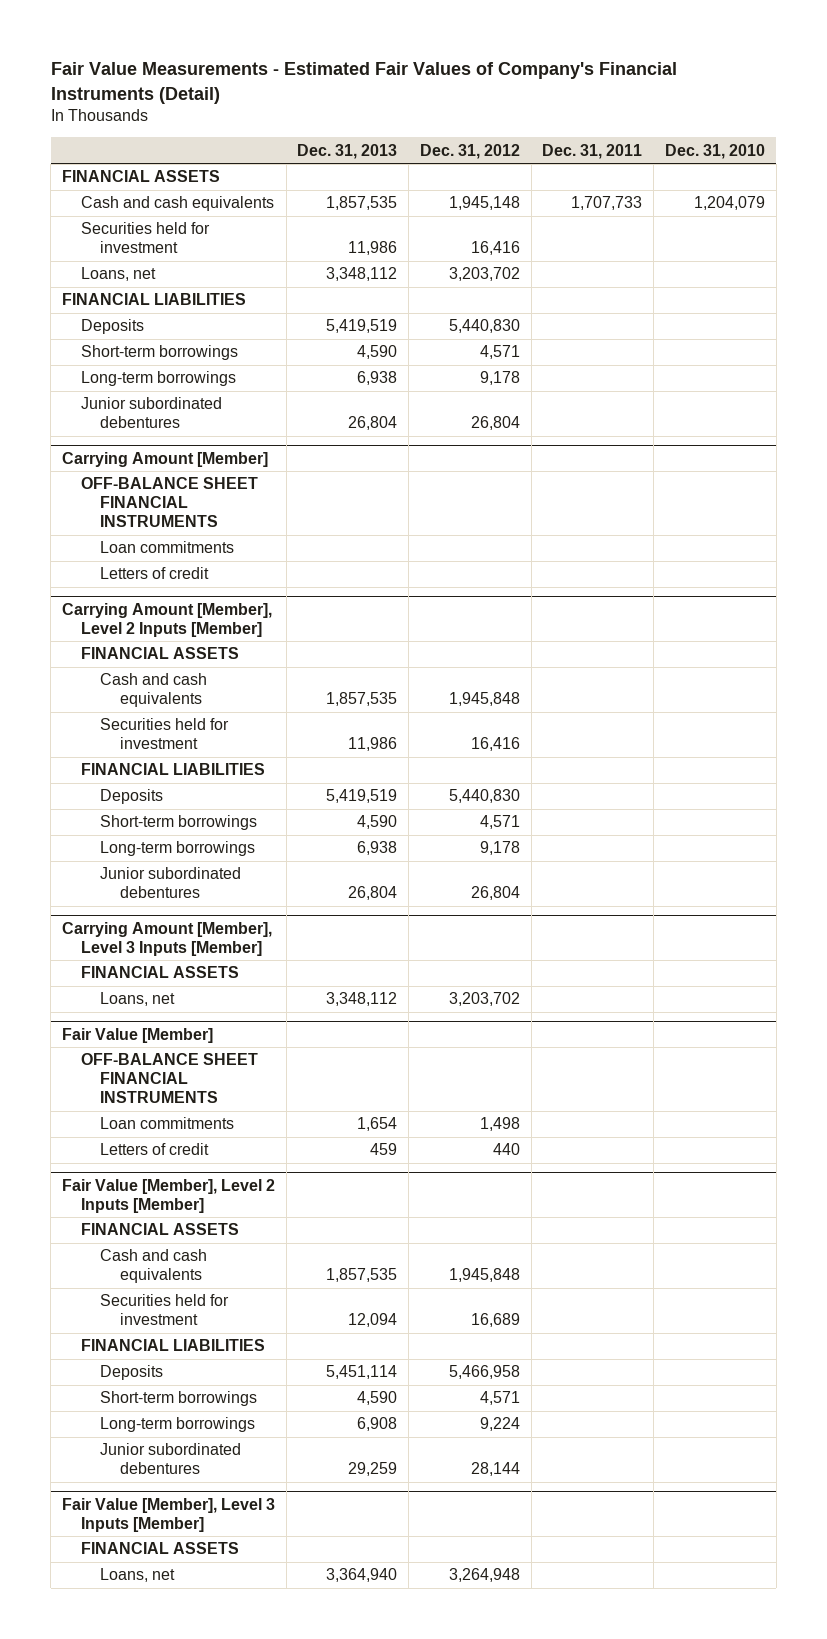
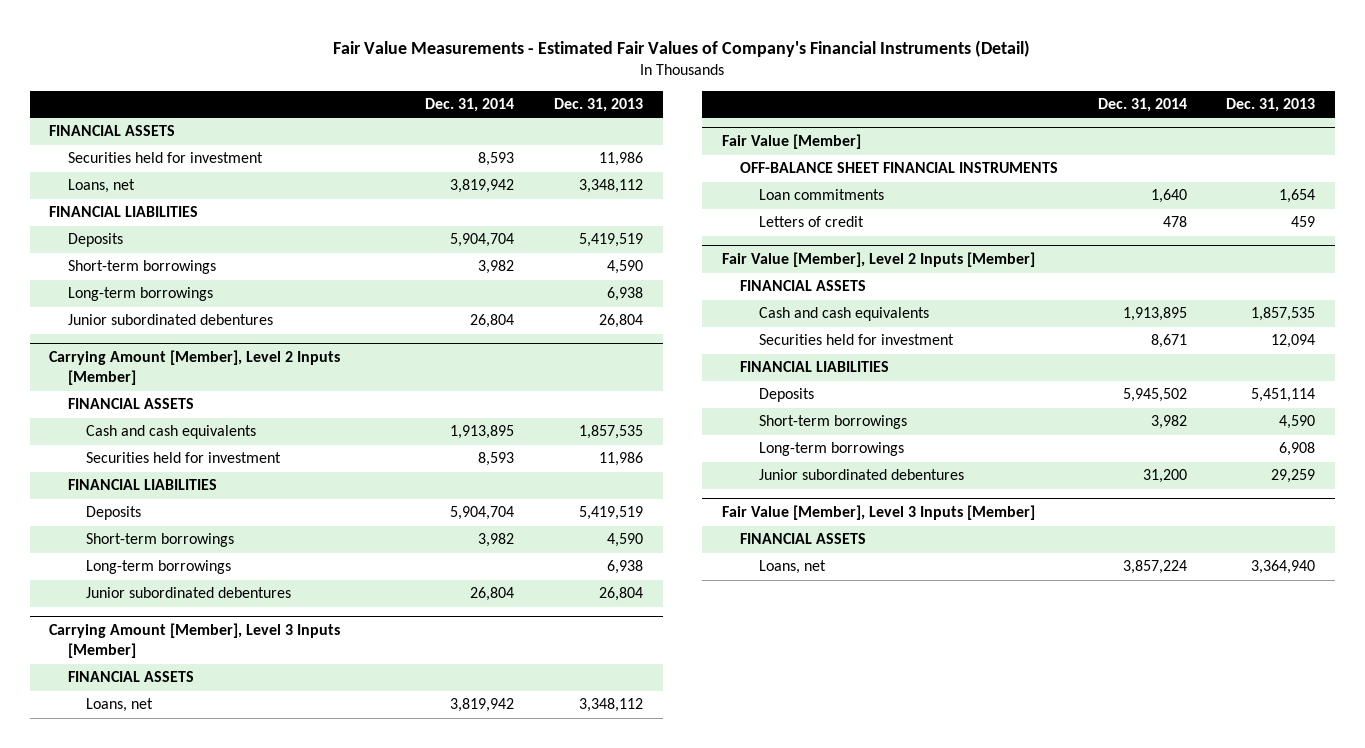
[419,143,520,159] Dec. 31, 2012 -> none
[542,143,643,159] Dec. 31, 2011 -> none
[664,143,765,159] Dec. 31, 2010 -> none
none -> [425,98,515,113] Dec. 31, 2014
[81,196,275,212] Cash and cash equivalents -> none
[61,451,268,467] Carrying Amount [Member] -> none
[81,477,259,527] OFF-BALANCE SHEET FINANCIAL INSTRUMENTS -> none
[100,541,235,554] Loan commitments -> none
[100,567,210,580] Letters of credit -> none

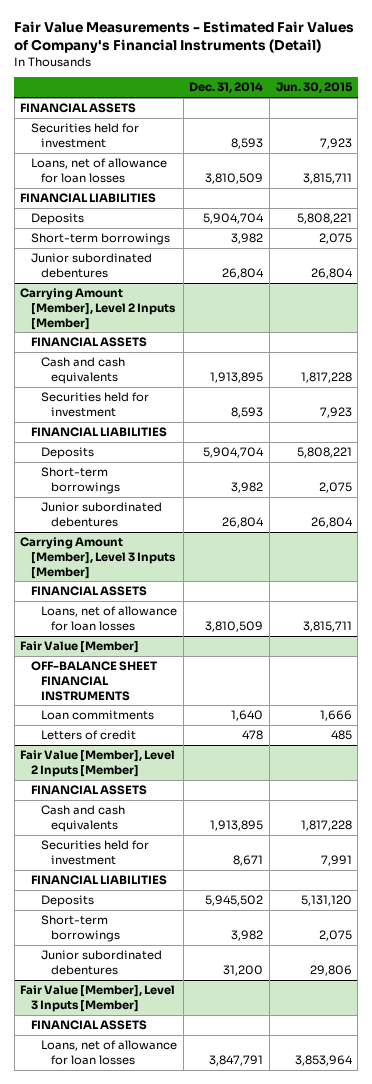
[553,98,643,113] Dec. 31, 2013 -> none
none -> [275,82,353,94] Jun. 30, 2015
[67,179,135,194] Loans, net -> [30,158,167,183] Loans, net of allowance for loan losses
[450,179,515,194] 3,819,942 -> [205,172,264,184] 3,810,509
[67,287,213,302] Long-term borrowings -> none
[86,560,232,575] Long-term borrowings -> none
[86,698,154,713] Loans, net -> [40,606,177,631] Loans, net of allowance for loan losses
[450,698,515,713] 3,819,942 -> [205,620,264,632] 3,810,509
[758,442,904,457] Long-term borrowings -> none
[758,560,826,575] Loans, net -> [40,1040,177,1065] Loans, net of allowance for loan losses
[1122,560,1187,575] 3,857,224 -> [209,1054,264,1066] 3,847,791

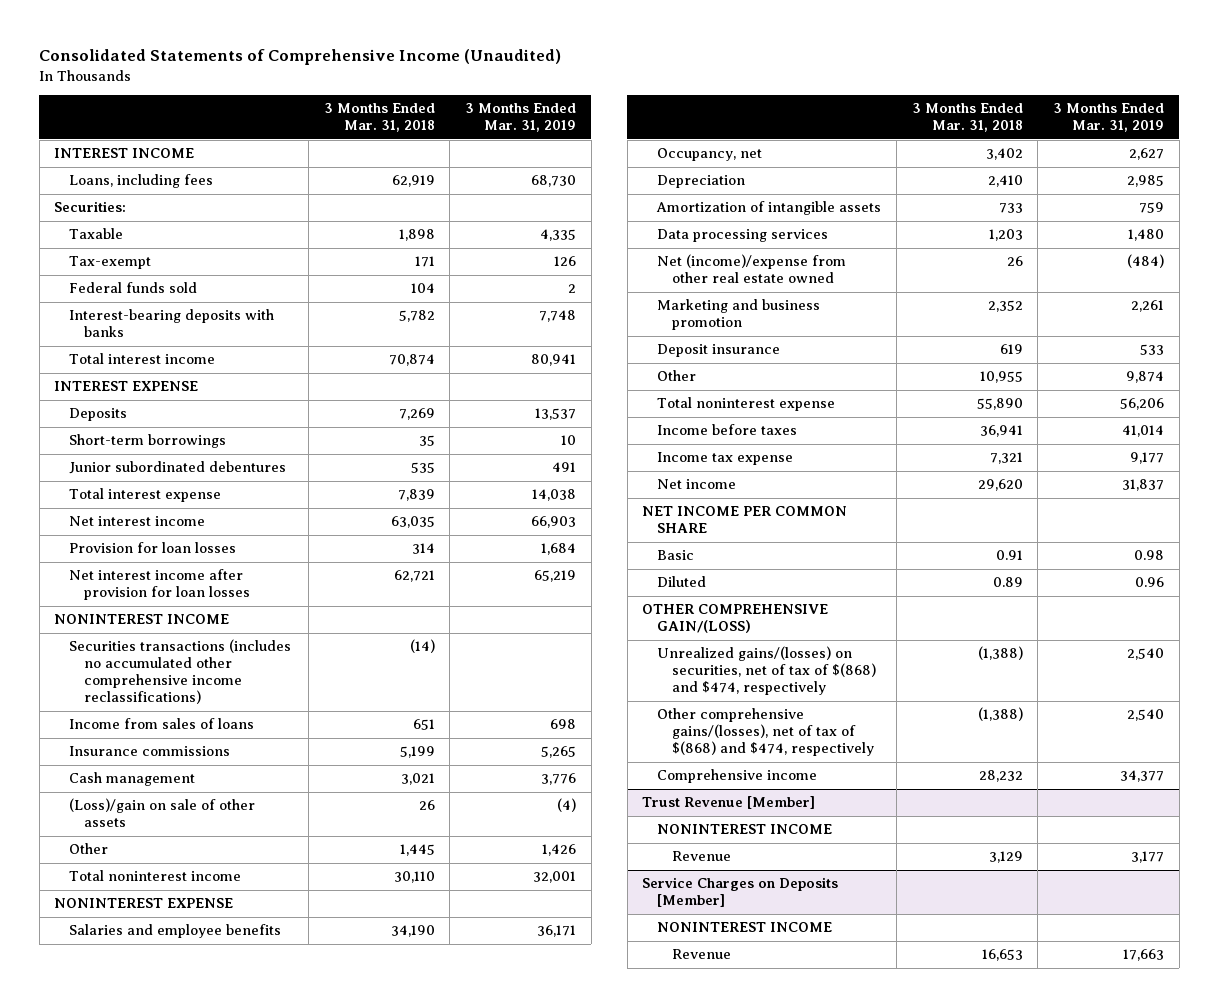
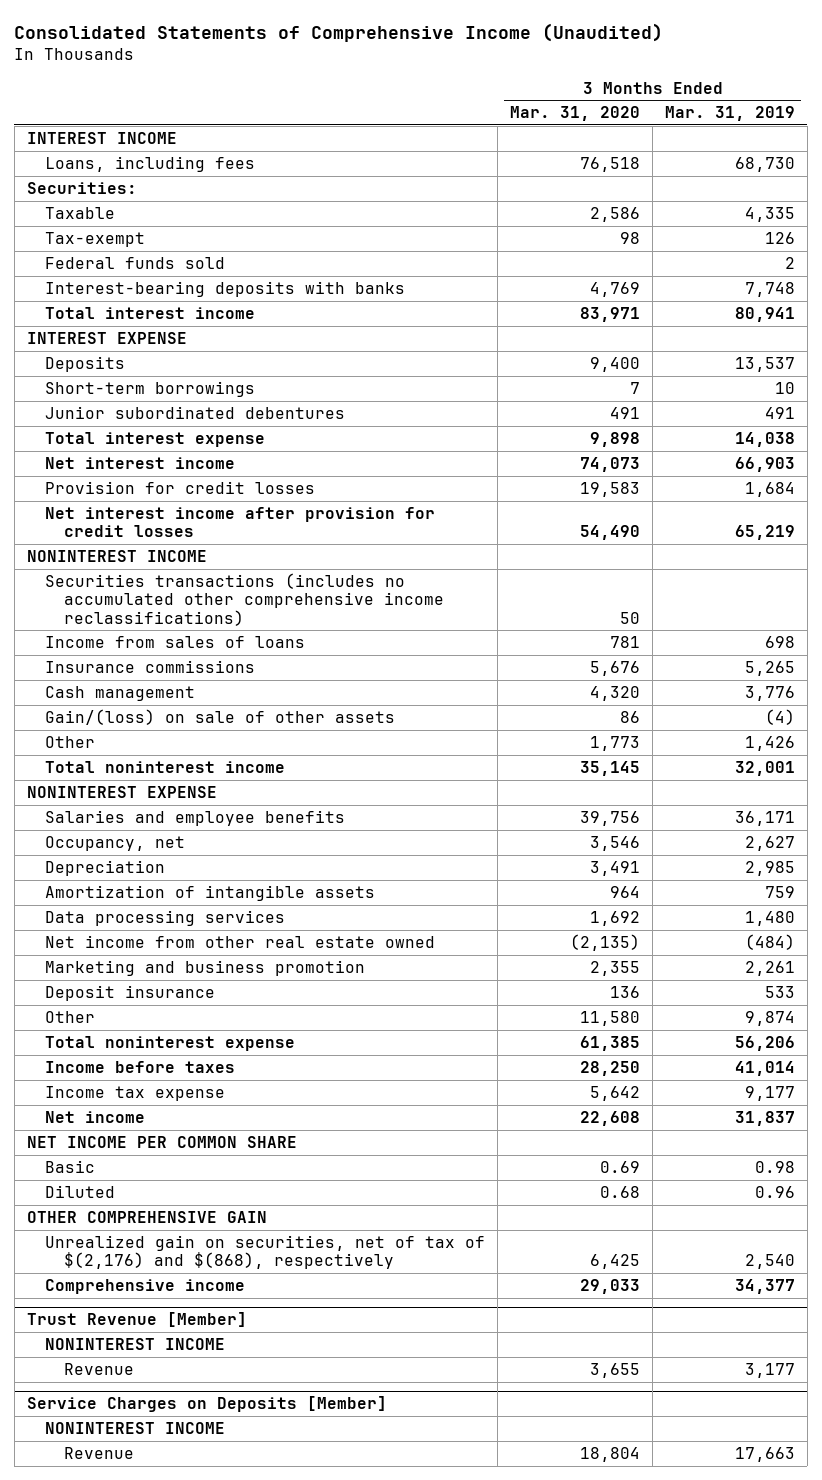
[323,103,435,133] 3 Months Ended Mar. 31, 2018 -> none
none -> [510,106,641,122] Mar. 31, 2020
[69,542,237,554] Provision for loan losses -> [45,481,316,495] Provision for credit losses
[69,569,250,601] Net interest income after provision for loan losses -> [45,507,436,538] Net interest income after provision for credit losses
[69,798,256,828] (Loss)/gain on sale of other assets -> [45,709,396,726] Gain/(loss) on sale of other assets
[657,254,847,284] Net (income)/expense from other real estate owned -> [45,935,436,949] Net income from other real estate owned
[657,708,874,757] Other comprehensive gains/(losses), net of tax of $(868) and $474, respectively -> none
[642,604,829,634] OTHER COMPREHENSIVE GAIN/(LOSS) -> [26,1211,267,1224] OTHER COMPREHENSIVE GAIN
[657,646,876,696] Unrealized gains/(losses) on securities, net of tax of $(868) and $474, respectively -> [45,1235,486,1270] Unrealized gain on securities, net of tax of $(2,176) and $(868), respectively

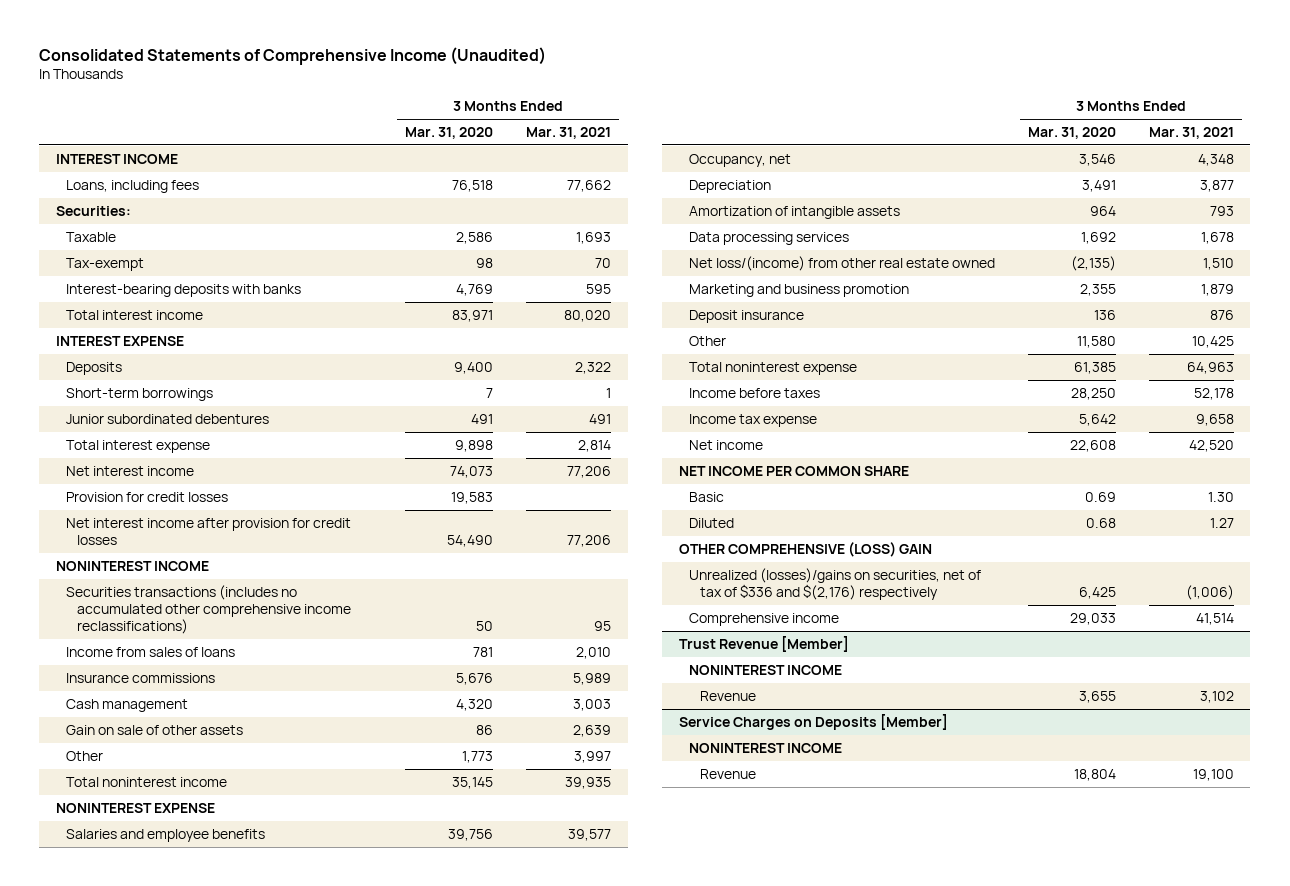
[665,106,796,122] Mar. 31, 2019 -> none
none -> [526,127,612,140] Mar. 31, 2021
[45,257,226,270] Federal funds sold -> none
[45,709,396,726] Gain/(loss) on sale of other assets -> [66,724,244,735] Gain on sale of other assets
[45,935,436,949] Net income from other real estate owned -> [689,255,996,271] Net loss/(income) from other real estate owned
[26,1211,267,1224] OTHER COMPREHENSIVE GAIN -> [678,541,932,557] OTHER COMPREHENSIVE (LOSS) GAIN
[45,1235,486,1270] Unrealized gain on securities, net of tax of $(2,176) and $(868), respectively -> [689,567,982,600] Unrealized (losses)/gains on securities, net of tax of $336 and $(2,176) respectively

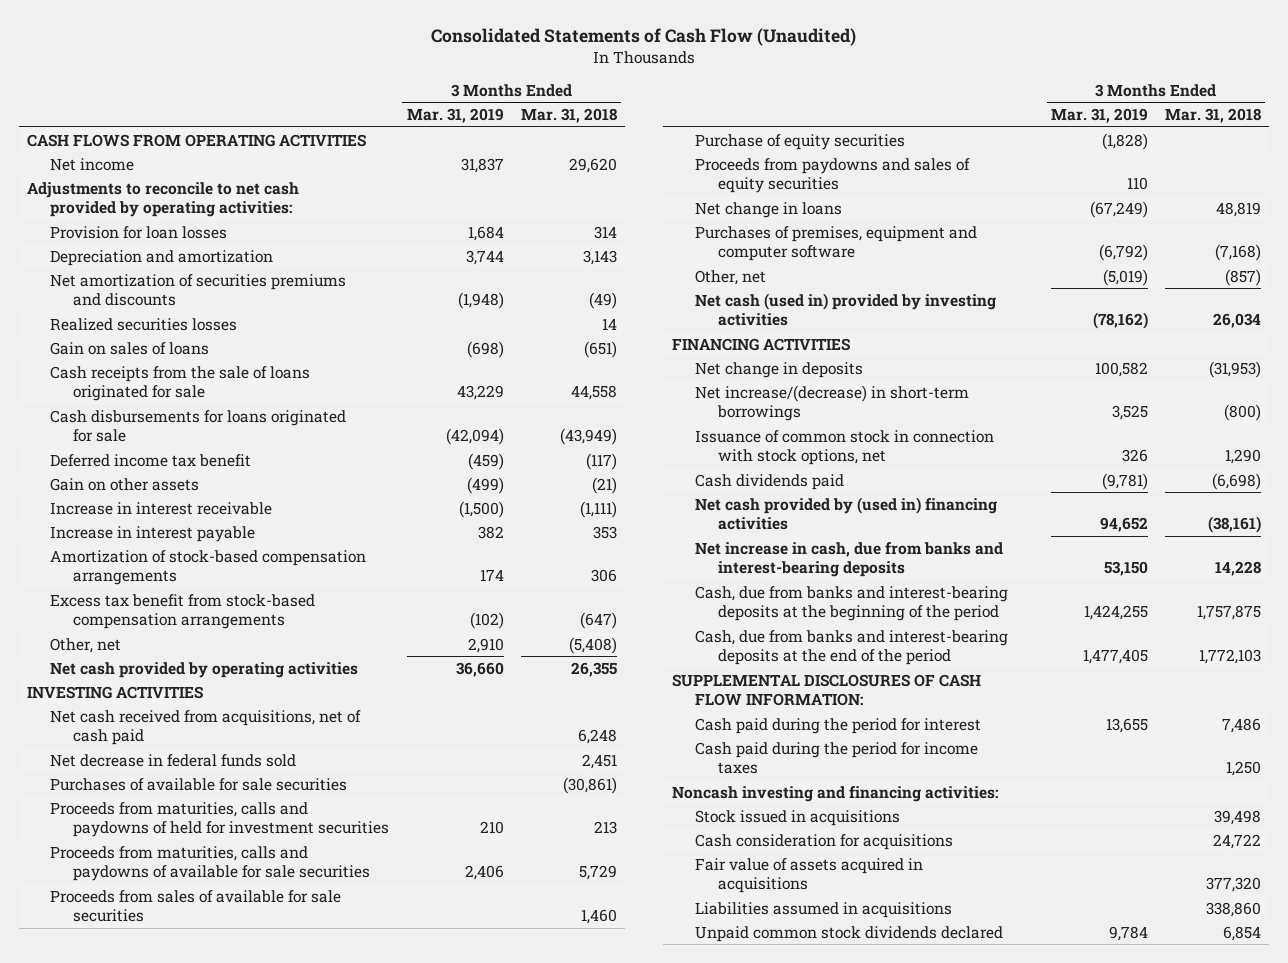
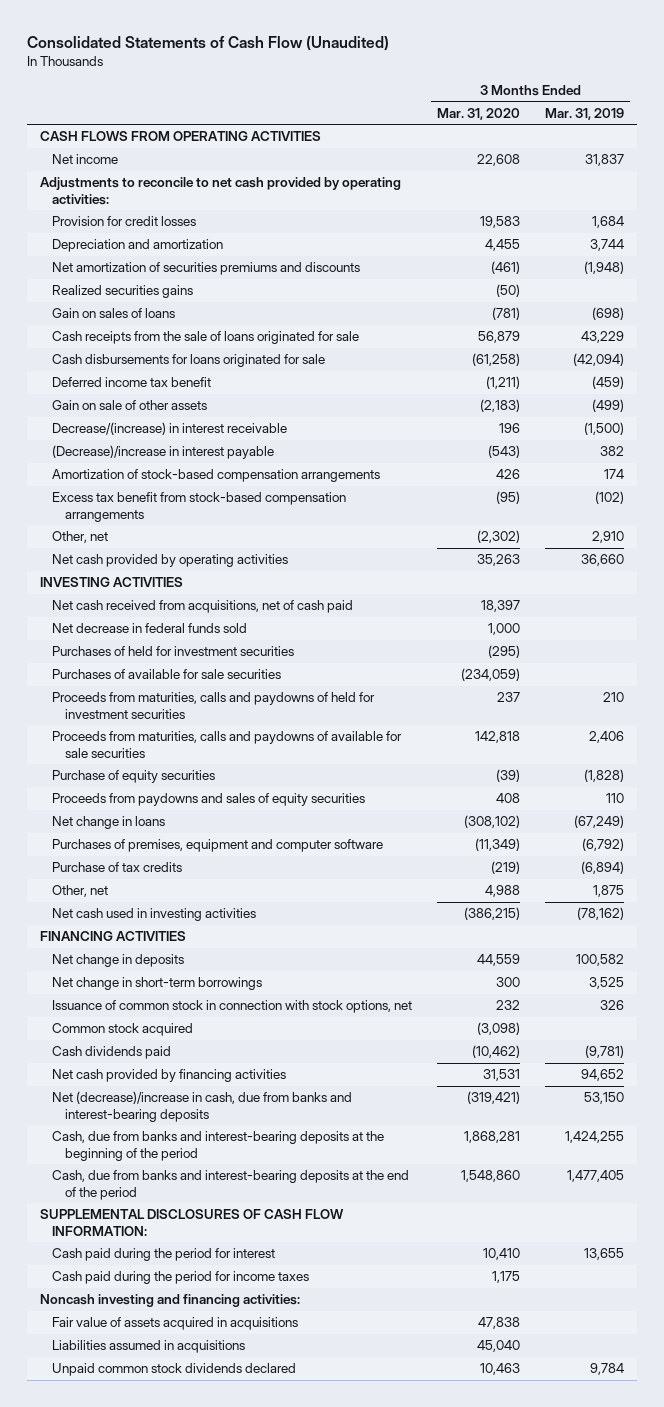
[520,108,617,124] Mar. 31, 2018 -> none
none -> [437,107,521,120] Mar. 31, 2020
[50,225,228,239] Provision for loan losses -> [52,216,197,227] Provision for credit losses
[50,317,238,331] Realized securities losses -> [52,285,194,299] Realized securities gains
[50,477,200,491] Gain on other assets -> [52,400,208,411] Gain on sale of other assets
[50,501,273,515] Increase in interest receivable -> [52,422,288,436] Decrease/(increase) in interest receivable
[50,525,256,542] Increase in interest payable -> [52,445,275,460] (Decrease)/increase in interest payable
none -> [52,646,295,657] Purchases of held for investment securities
[50,889,342,923] Proceeds from sales of available for sale securities -> none
none -> [52,862,183,873] Purchase of tax credits
[1102,268,1148,286] (5,019) -> [593,885,625,898] 1,875
[694,292,996,327] Net cash (used in) provided by investing activities -> [52,908,257,922] Net cash used in investing activities
[694,384,969,422] Net increase/(decrease) in short-term borrowings -> [52,977,263,991] Net change in short-term borrowings
none -> [52,1023,194,1037] Common stock acquired
[694,496,997,531] Net cash provided by (used in) financing activities -> [52,1069,287,1083] Net cash provided by financing activities
[694,541,1003,578] Net increase in cash, due from banks and interest-bearing deposits -> [52,1091,353,1122] Net (decrease)/increase in cash, due from banks and interest-bearing deposits
[694,809,900,826] Stock issued in acquisitions -> none
[694,833,953,850] Cash consideration for acquisitions -> none

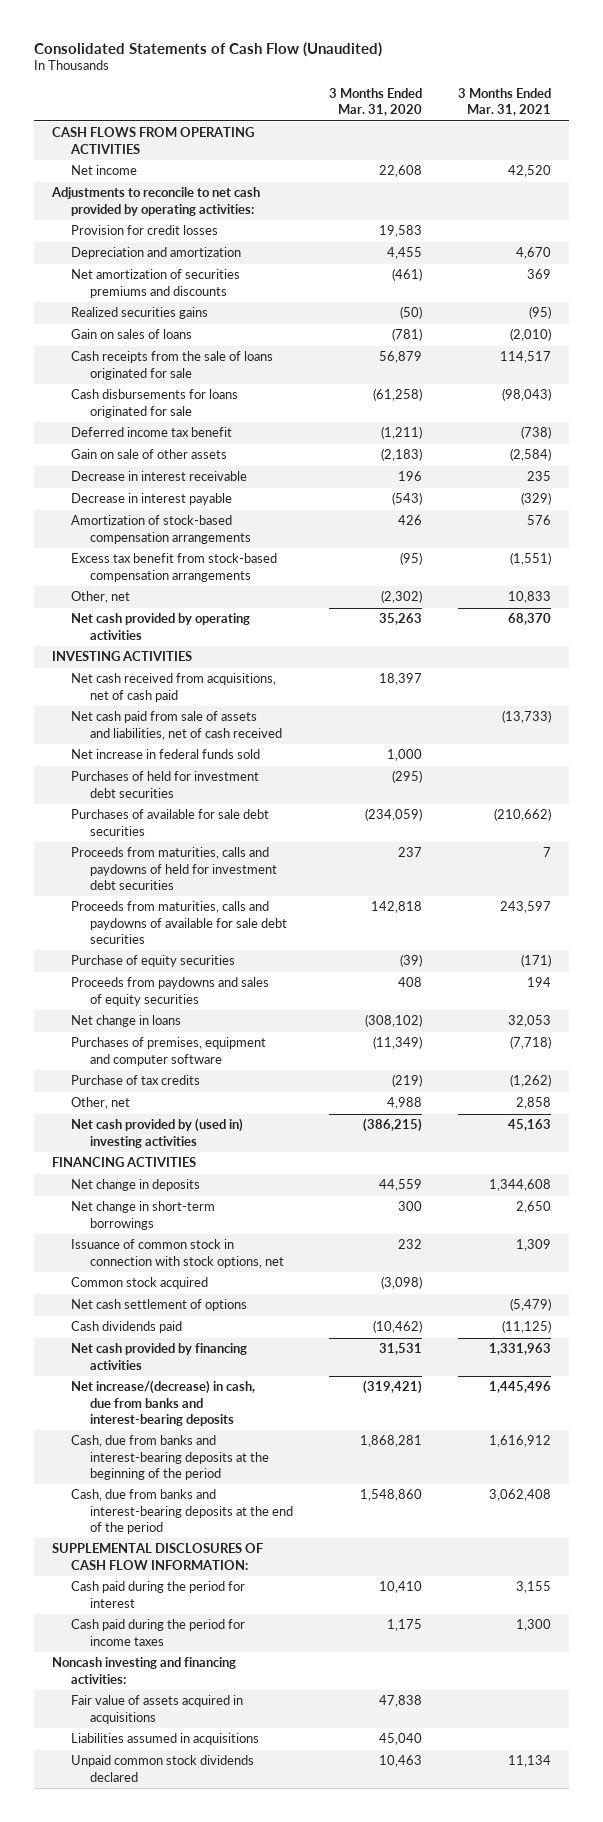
[545,107,625,120] Mar. 31, 2019 -> none
none -> [458,88,552,117] 3 Months Ended Mar. 31, 2021
[52,422,288,436] Decrease/(increase) in interest receivable -> [71,471,248,482] Decrease in interest receivable
[52,445,275,460] (Decrease)/increase in interest payable -> [71,493,233,506] Decrease in interest payable
none -> [71,711,283,740] Net cash paid from sale of assets and liabilities, net of cash received
[52,623,248,634] Net decrease in federal funds sold -> [71,749,261,760] Net increase in federal funds sold
[52,646,295,657] Purchases of held for investment securities -> [71,771,260,798] Purchases of held for investment debt securities
[52,669,282,680] Purchases of available for sale securities -> [71,809,270,836] Purchases of available for sale debt securities
[52,692,376,719] Proceeds from maturities, calls and paydowns of held for investment securities -> [71,847,278,890] Proceeds from maturities, calls and paydowns of held for investment debt securities
[52,731,403,758] Proceeds from maturities, calls and paydowns of available for sale securities -> [71,901,288,944] Proceeds from maturities, calls and paydowns of available for sale debt securities
[52,908,257,922] Net cash used in investing activities -> [71,1118,244,1148] Net cash provided by (used in) investing activities
none -> [71,1299,248,1312] Net cash settlement of options
[52,1091,353,1122] Net (decrease)/increase in cash, due from banks and interest-bearing deposits -> [71,1380,256,1426] Net increase/(decrease) in cash, due from banks and interest-bearing deposits

